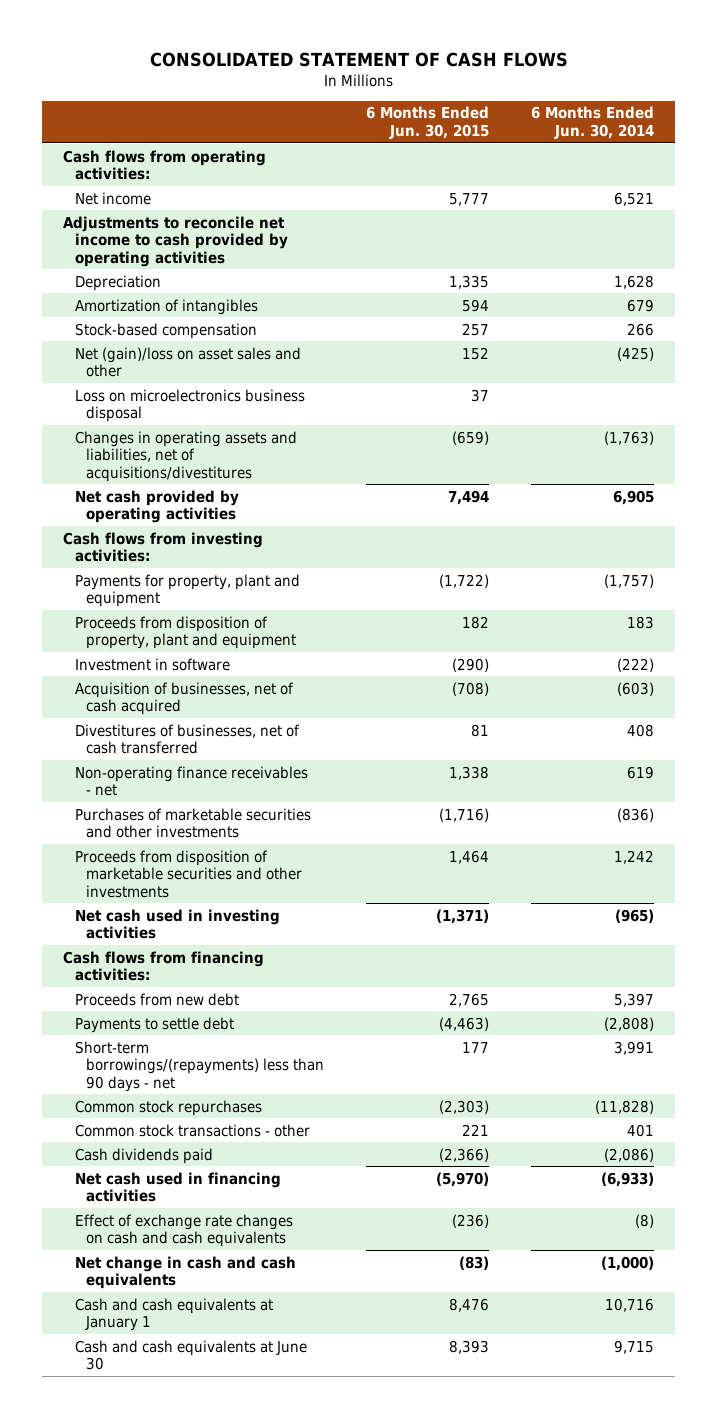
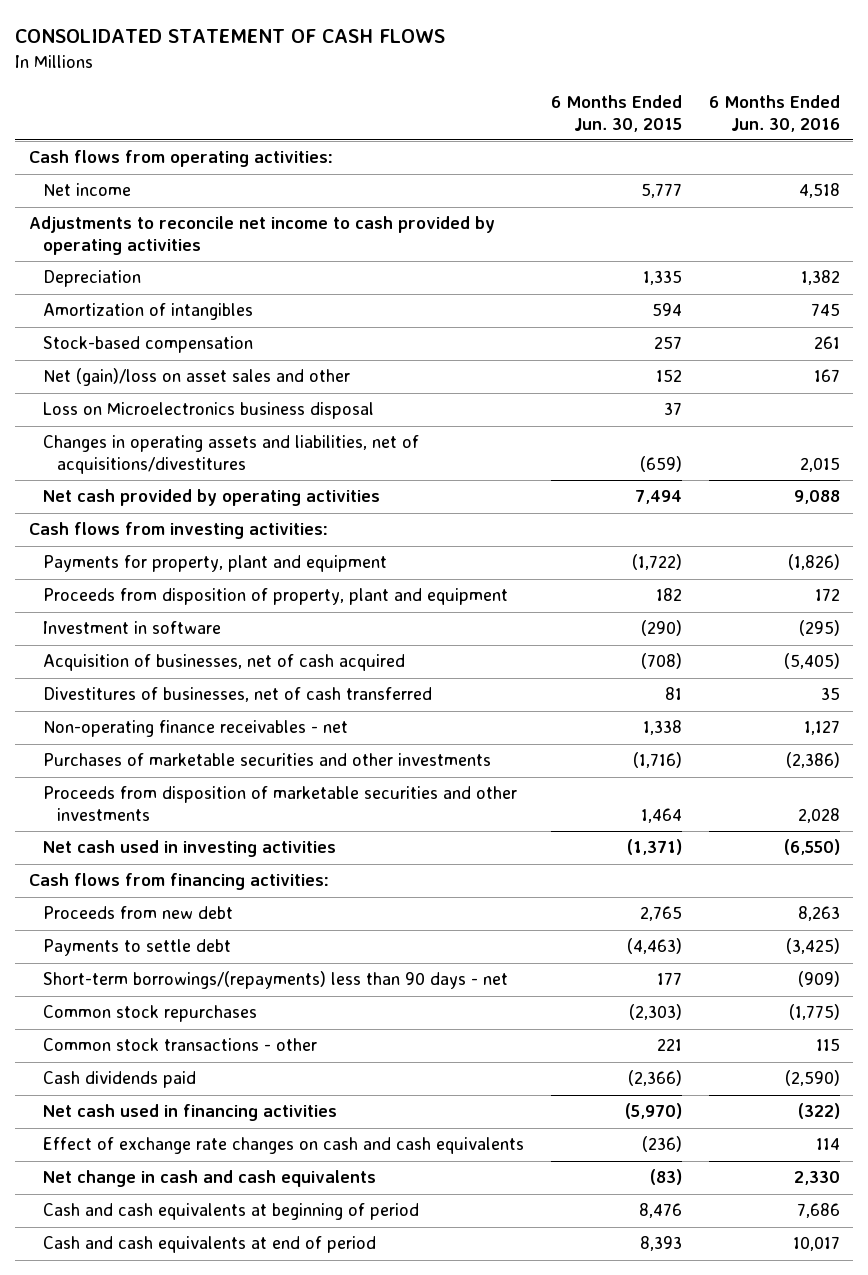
[531,106,655,140] 6 Months Ended Jun. 30, 2014 -> none
none -> [708,94,840,132] 6 Months Ended Jun. 30, 2016
[74,388,305,423] Loss on microelectronics business disposal -> [42,402,374,420] Loss on Microelectronics business disposal
[74,1297,273,1332] Cash and cash equivalents at January 1 -> [42,1203,419,1221] Cash and cash equivalents at beginning of period
[74,1339,307,1371] Cash and cash equivalents at June 30 -> [42,1236,376,1254] Cash and cash equivalents at end of period

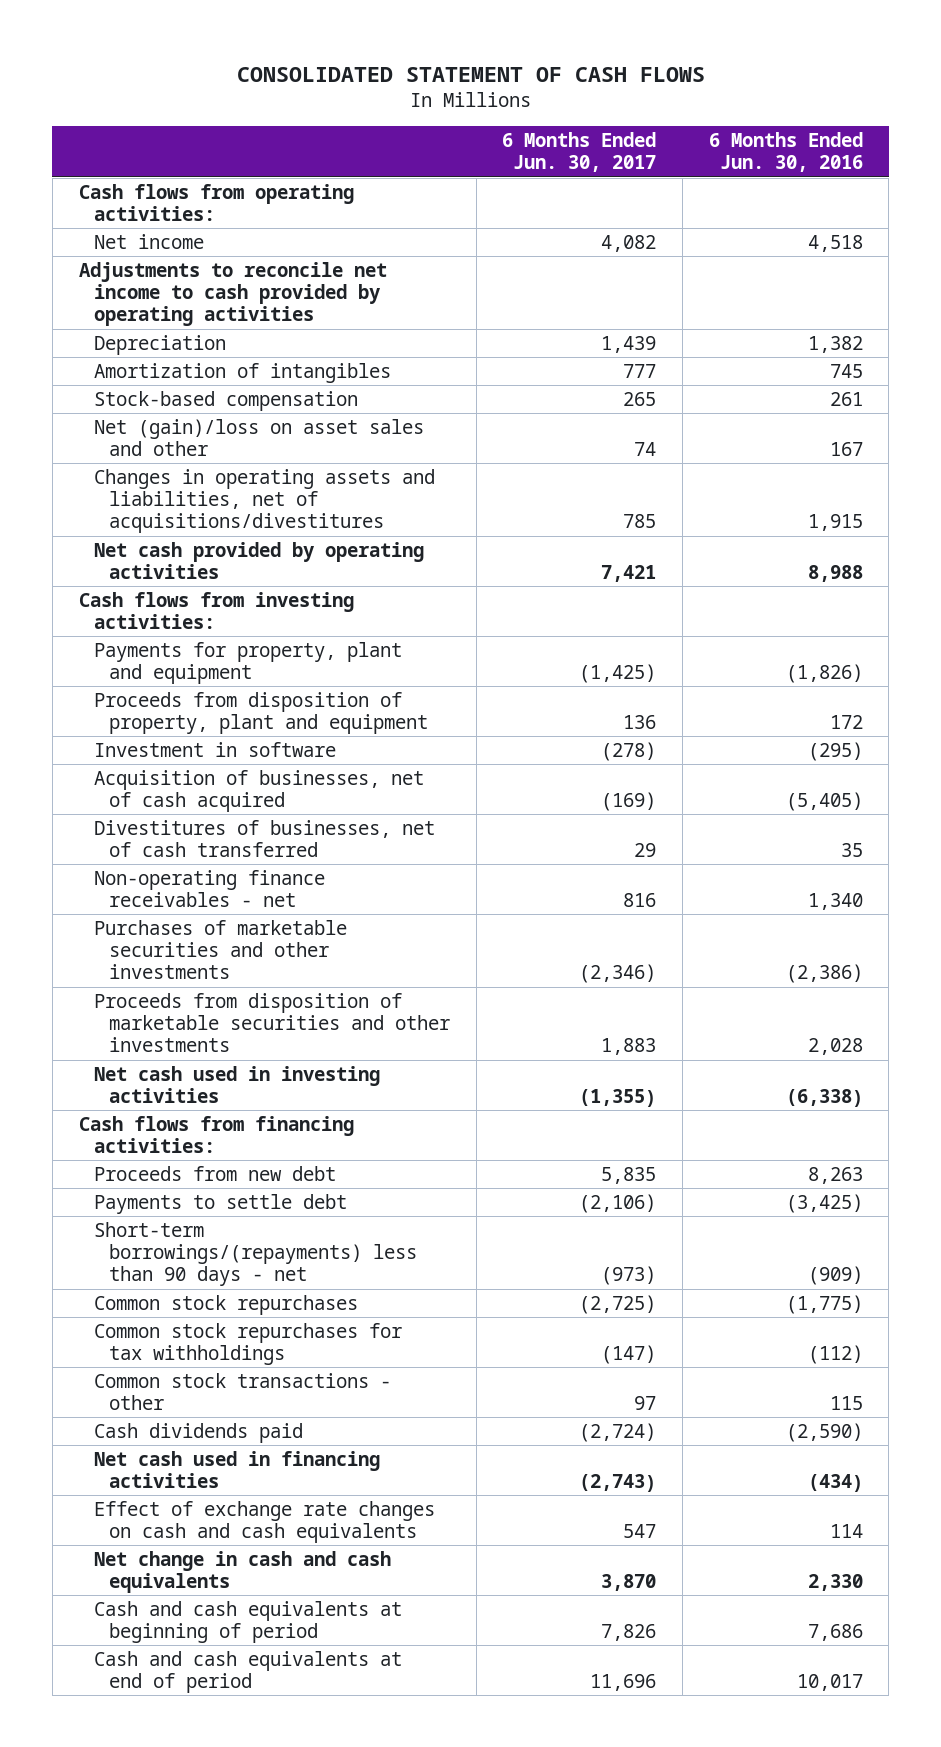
[550,94,682,132] 6 Months Ended Jun. 30, 2015 -> none
none -> [502,132,657,173] 6 Months Ended Jun. 30, 2017
[42,402,374,420] Loss on Microelectronics business disposal -> none
[799,456,840,472] 2,015 -> [807,514,863,532] 1,915
[793,490,840,505] 9,088 -> [807,565,863,583] 8,988
[803,720,840,736] 1,127 -> [807,893,863,911] 1,340
[783,839,840,856] (6,550) -> [785,1089,863,1108] (6,338)
none -> [93,1322,402,1366] Common stock repurchases for tax withholdings
[797,1103,840,1120] (322) -> [807,1474,863,1493] (434)

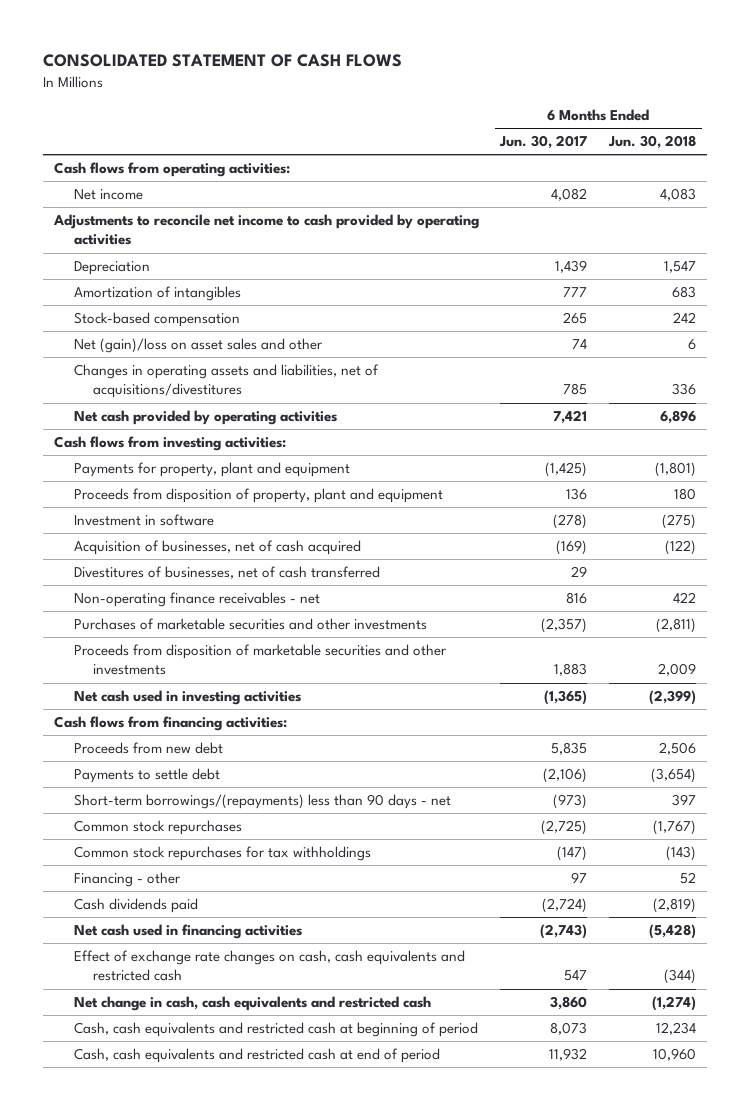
[708,132,863,173] 6 Months Ended Jun. 30, 2016 -> none
none -> [608,135,697,150] Jun. 30, 2018
[579,964,657,984] (2,346) -> [541,618,588,634] (2,357)
[579,1089,657,1108] (1,355) -> [544,690,588,706] (1,365)
[93,1372,391,1411] Common stock transactions - other -> none
none -> [73,872,181,888] Financing - other
[93,1500,435,1544] Effect of exchange rate changes on cash and cash equivalents -> [73,950,465,982] Effect of exchange rate changes on cash, cash equivalents and restricted cash
[93,1550,391,1594] Net change in cash and cash equivalents -> [73,996,431,1012] Net change in cash, cash equivalents and restricted cash
[601,1574,657,1592] 3,870 -> [550,996,588,1011] 3,860
[93,1600,402,1644] Cash and cash equivalents at beginning of period -> [73,1022,478,1038] Cash, cash equivalents and restricted cash at beginning of period
[601,1624,657,1642] 7,826 -> [550,1022,588,1036] 8,073
[93,1650,402,1694] Cash and cash equivalents at end of period -> [73,1048,440,1064] Cash, cash equivalents and restricted cash at end of period
[590,1674,657,1692] 11,696 -> [549,1048,588,1062] 11,932

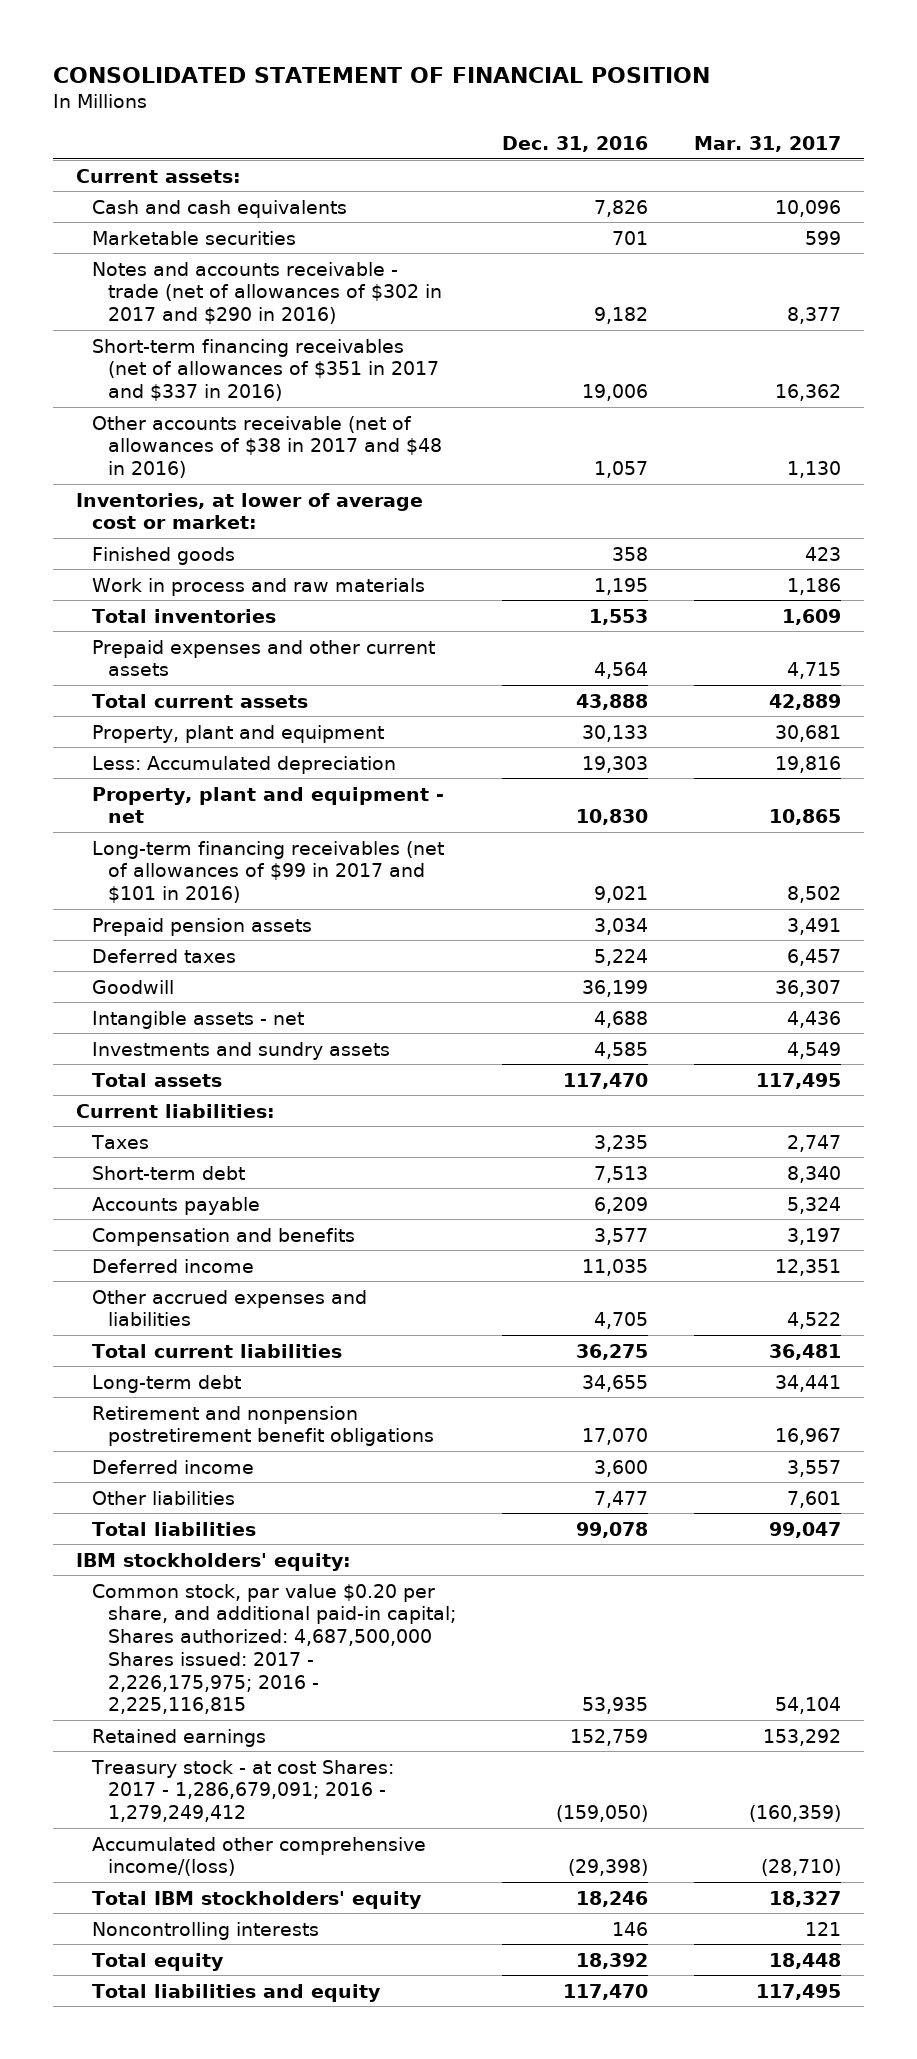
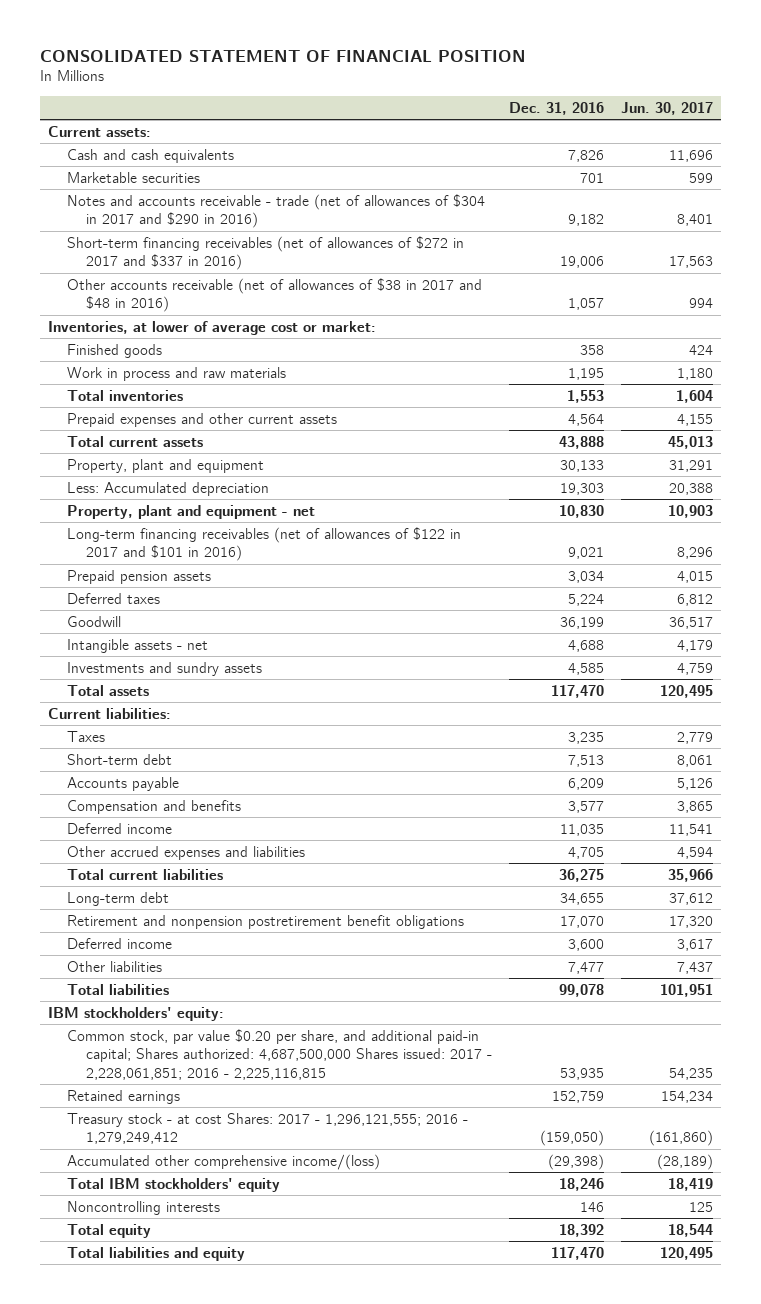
[693,135,841,152] Mar. 31, 2017 -> none
none -> [620,101,713,115] Jun. 30, 2017
[92,261,442,325] Notes and accounts receivable - trade (net of allowances of $302 in 2017 and $290 in 2016) -> [67,193,486,229] Notes and accounts receivable - trade (net of allowances of $304 in 2017 and $290 in 2016)
[92,338,439,402] Short-term financing receivables (net of allowances of $351 in 2017 and $337 in 2016) -> [67,235,465,271] Short-term financing receivables (net of allowances of $272 in 2017 and $337 in 2016)
[92,840,445,904] Long-term financing receivables (net of allowances of $99 in 2017 and $101 in 2016) -> [67,526,462,562] Long-term financing receivables (net of allowances of $122 in 2017 and $101 in 2016)
[92,1583,456,1715] Common stock, par value $0.20 per share, and additional paid-in capital; Shares authorized: 4,687,500,000 Shares issued: 2017 - 2,226,175,975; 2016 - 2,225,116,815 -> [67,1028,493,1080] Common stock, par value $0.20 per share, and additional paid-in capital; Shares authorized: 4,687,500,000 Shares issued: 2017 - 2,228,061,851; 2016 - 2,225,116,815
[91,1759,395,1823] Treasury stock - at cost Shares: 2017 - 1,286,679,091; 2016 - 1,279,249,412 -> [67,1112,469,1145] Treasury stock - at cost Shares: 2017 - 1,296,121,555; 2016 - 1,279,249,412

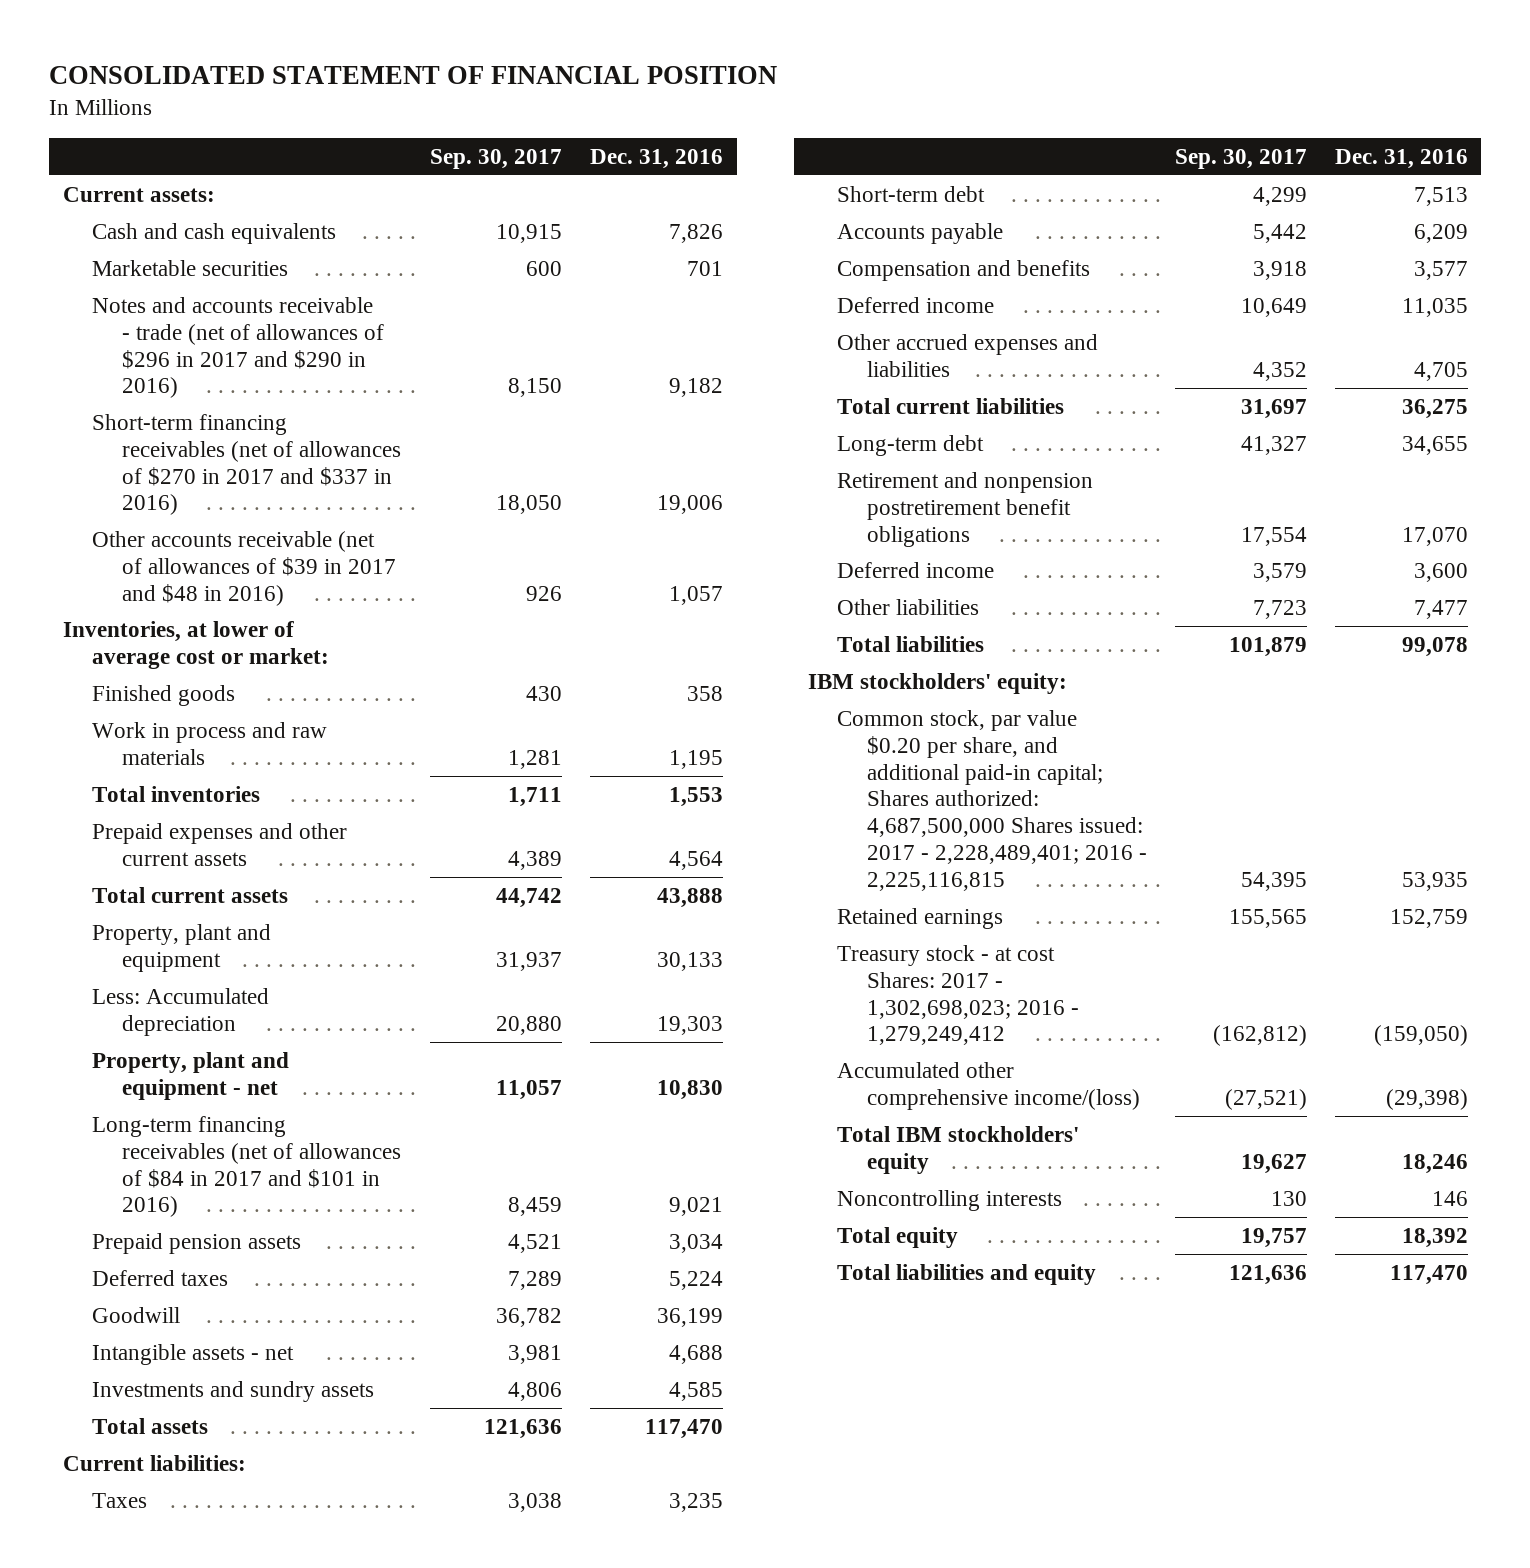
[620,101,713,115] Jun. 30, 2017 -> none
none -> [429,149,562,170] Sep. 30, 2017
[67,193,486,229] Notes and accounts receivable - trade (net of allowances of $304 in 2017 and $290 in 2016) -> [92,296,385,399] Notes and accounts receivable - trade (net of allowances of $296 in 2017 and $290 in 2016)
[67,235,465,271] Short-term financing receivables (net of allowances of $272 in 2017 and $337 in 2016) -> [92,413,402,516] Short-term financing receivables (net of allowances of $270 in 2017 and $337 in 2016)
[67,277,483,313] Other accounts receivable (net of allowances of $38 in 2017 and $48 in 2016) -> [92,530,397,606] Other accounts receivable (net of allowances of $39 in 2017 and $48 in 2016)
[67,526,462,562] Long-term financing receivables (net of allowances of $122 in 2017 and $101 in 2016) -> [92,1115,402,1218] Long-term financing receivables (net of allowances of $84 in 2017 and $101 in 2016)
[67,1028,493,1080] Common stock, par value $0.20 per share, and additional paid-in capital; Shares authorized: 4,687,500,000 Shares issued: 2017 - 2,228,061,851; 2016 - 2,225,116,815 -> [837,709,1148,892] Common stock, par value $0.20 per share, and additional paid-in capital; Shares authorized: 4,687,500,000 Shares issued: 2017 - 2,228,489,401; 2016 - 2,225,116,815
[67,1112,469,1145] Treasury stock - at cost Shares: 2017 - 1,296,121,555; 2016 - 1,279,249,412 -> [837,944,1080,1046] Treasury stock - at cost Shares: 2017 - 1,302,698,023; 2016 - 1,279,249,412

